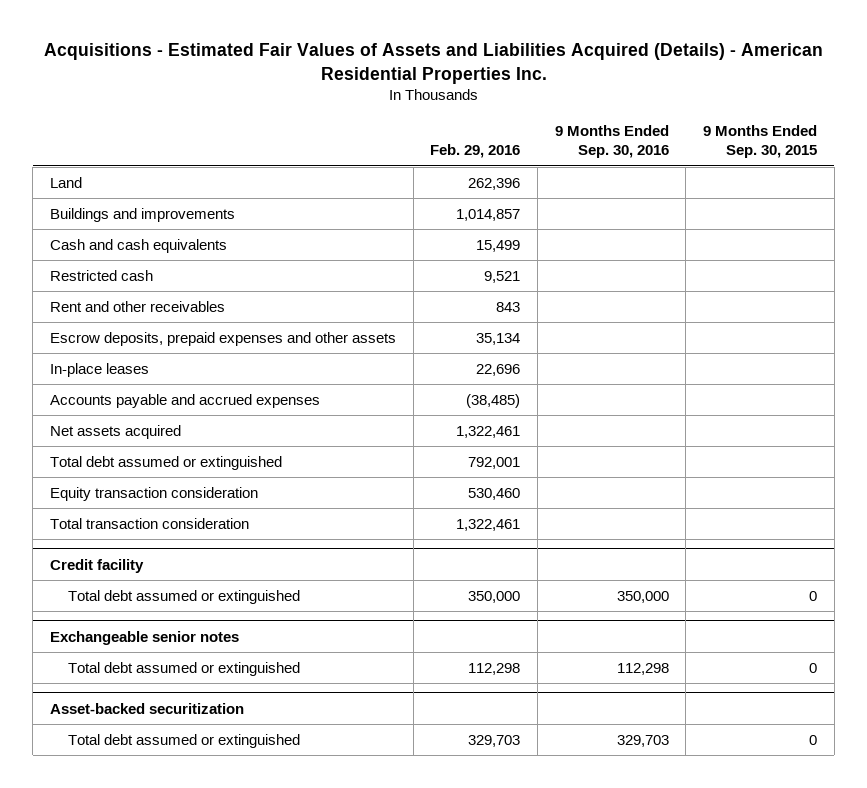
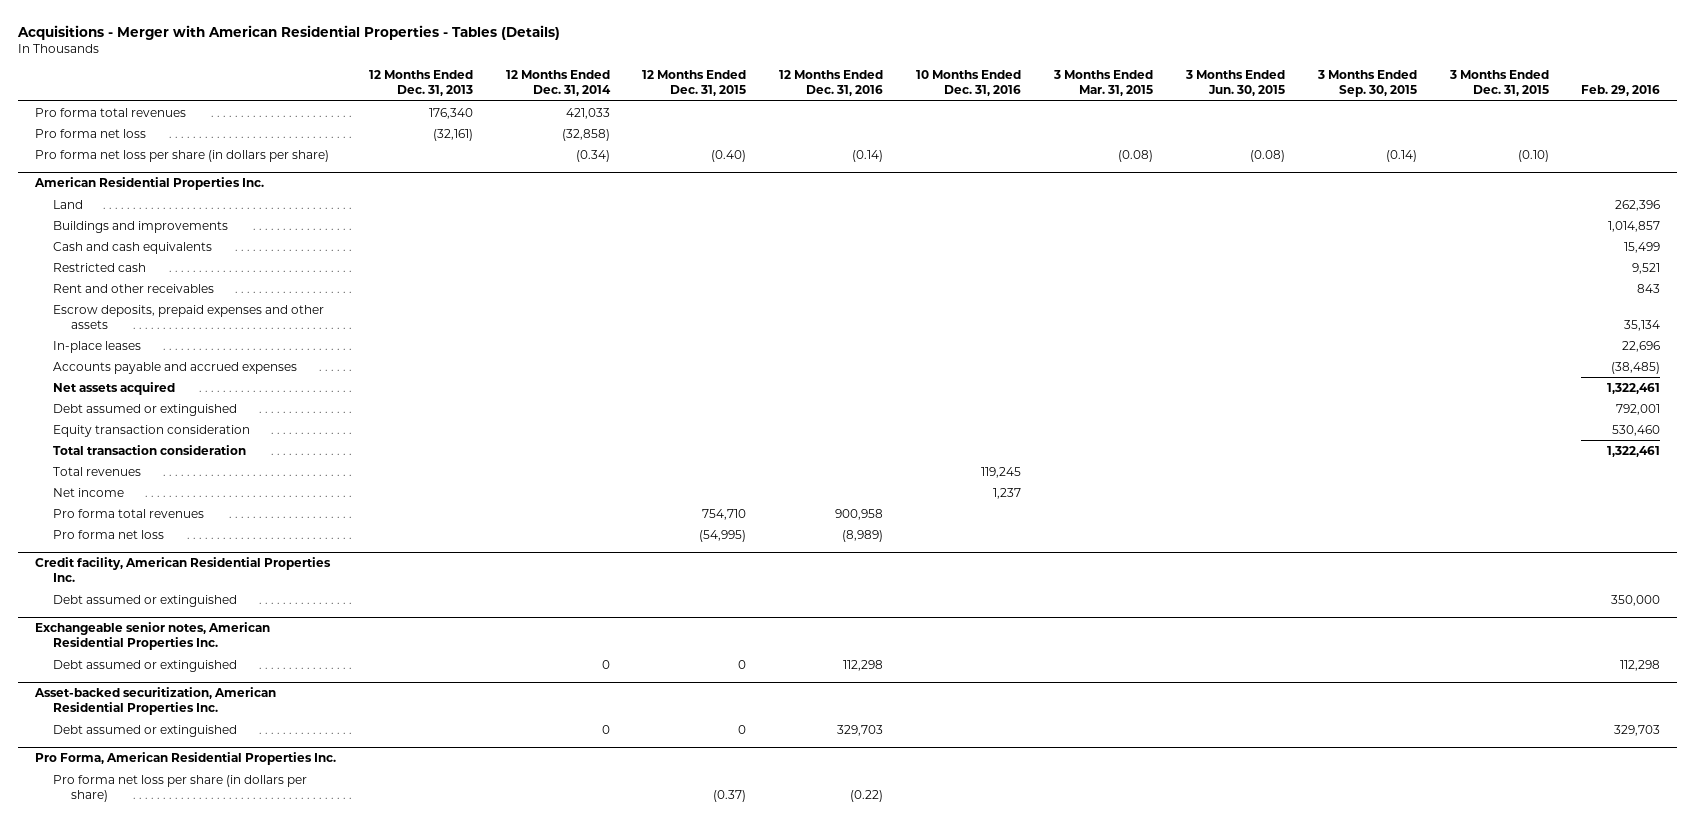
[43,43,823,84] Acquisitions - Estimated Fair Values of Assets and Liabilities Acquired (Details) - American Residential Properties Inc. -> [17,24,561,40] Acquisitions - Merger with American Residential Properties - Tables (Details)
[554,124,669,159] 9 Months Ended Sep. 30, 2016 -> none
[703,124,818,159] 9 Months Ended Sep. 30, 2015 -> none
none -> [368,70,473,97] 12 Months Ended Dec. 31, 2013
none -> [505,70,611,97] 12 Months Ended Dec. 31, 2014
none -> [642,70,747,97] 12 Months Ended Dec. 31, 2015
none -> [779,70,884,97] 12 Months Ended Dec. 31, 2016
none -> [916,70,1022,97] 10 Months Ended Dec. 31, 2016
none -> [1052,70,1153,97] 3 Months Ended Mar. 31, 2015
none -> [1184,70,1285,97] 3 Months Ended Jun. 30, 2015
none -> [1316,70,1417,98] 3 Months Ended Sep. 30, 2015
none -> [1448,70,1549,97] 3 Months Ended Dec. 31, 2015
none -> [34,107,186,117] Pro forma total revenues
none -> [34,128,146,138] Pro forma net loss
none -> [34,149,329,162] Pro forma net loss per share (in dollars per share)
none -> [33,177,264,191] American Residential Properties Inc.
[50,455,283,470] Total debt assumed or extinguished -> [53,403,238,416] Debt assumed or extinguished
[50,558,145,573] Credit facility -> none
[50,630,240,645] Exchangeable senior notes -> none
[50,702,245,714] Asset-backed securitization -> none
none -> [53,466,142,476] Total revenues
none -> [53,487,125,497] Net income
none -> [53,508,205,518] Pro forma total revenues
none -> [53,529,165,539] Pro forma net loss
none -> [34,557,331,583] Credit facility, American Residential Properties Inc.
[68,589,301,604] Total debt assumed or extinguished -> [53,594,238,607] Debt assumed or extinguished
none -> [34,622,270,651] Exchangeable senior notes, American Residential Properties Inc.
[68,661,301,676] Total debt assumed or extinguished -> [53,659,238,672] Debt assumed or extinguished
none -> [33,687,276,716] Asset-backed securitization, American Residential Properties Inc.
[68,733,301,748] Total debt assumed or extinguished -> [53,724,238,737] Debt assumed or extinguished
none -> [34,752,336,766] Pro Forma, American Residential Properties Inc.
none -> [53,774,308,802] Pro forma net loss per share (in dollars per share)

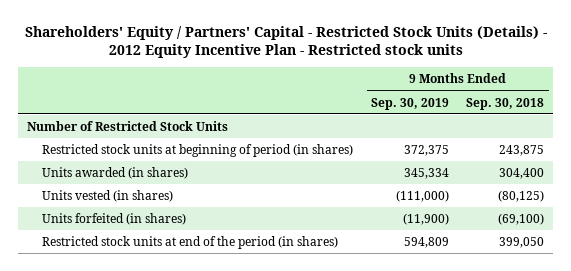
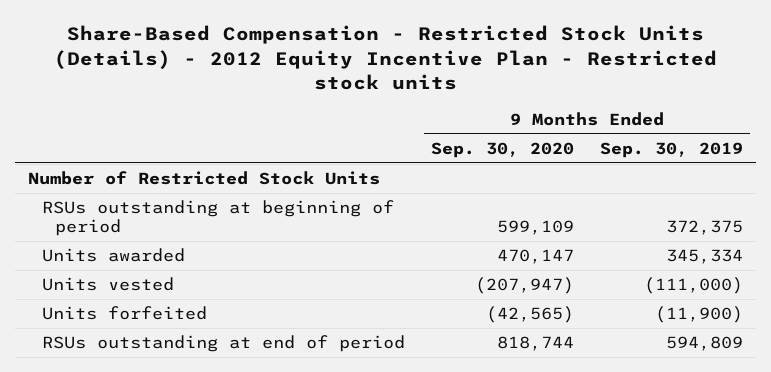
[24,25,547,59] Shareholders' Equity / Partners' Capital - Restricted Stock Units (Details) - 2012 Equity Incentive Plan - Restricted stock units -> [53,25,717,91] Share-Based Compensation - Restricted Stock Units (Details) - 2012 Equity Incentive Plan - Restricted stock units
[466,97,545,110] Sep. 30, 2018 -> none
none -> [430,141,574,158] Sep. 30, 2020
[42,143,354,157] Restricted stock units at beginning of period (in shares) -> [41,199,394,237] RSUs outstanding at beginning of period
[42,166,189,179] Units awarded (in shares) -> [41,247,185,262] Units awarded
[42,189,174,202] Units vested (in shares) -> [41,276,174,291] Units vested
[42,212,187,225] Units forfeited (in shares) -> [41,305,207,320] Units forfeited
[42,235,339,249] Restricted stock units at end of the period (in shares) -> [41,334,405,352] RSUs outstanding at end of period

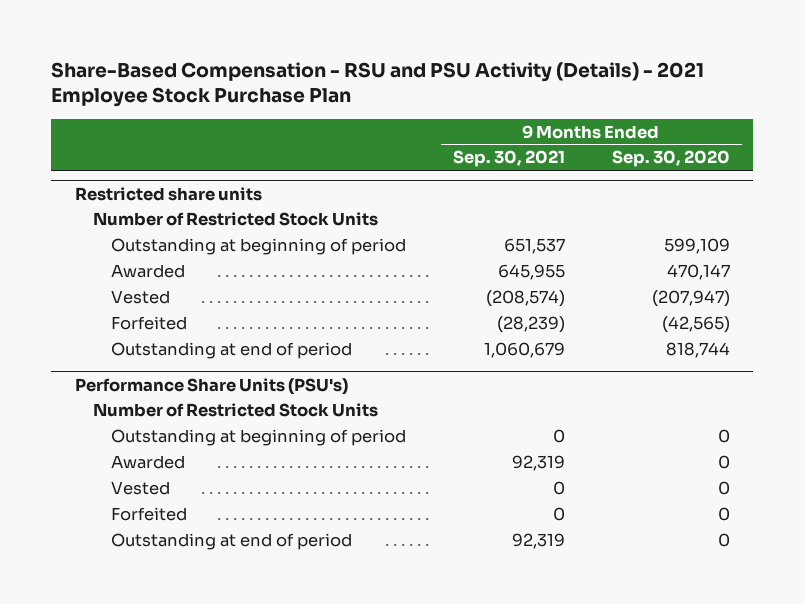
[53,25,717,91] Share-Based Compensation - Restricted Stock Units (Details) - 2012 Equity Incentive Plan - Restricted stock units -> [51,61,705,108] Share-Based Compensation - RSU and PSU Activity (Details) - 2021 Employee Stock Purchase Plan
[600,141,744,158] Sep. 30, 2019 -> none
none -> [452,150,565,168] Sep. 30, 2021
none -> [74,186,262,201] Restricted share units
[41,199,394,237] RSUs outstanding at beginning of period -> [110,237,406,255] Outstanding at beginning of period
[41,247,185,262] Units awarded -> [110,263,185,278] Awarded
[41,276,174,291] Units vested -> [110,289,170,304] Vested
[41,305,207,320] Units forfeited -> [110,315,187,330] Forfeited
[41,334,405,352] RSUs outstanding at end of period -> [110,341,352,359] Outstanding at end of period
none -> [74,377,348,395] Performance Share Units (PSU's)
none -> [92,402,378,417] Number of Restricted Stock Units
none -> [110,428,406,446] Outstanding at beginning of period
none -> [110,454,185,469] Awarded
none -> [110,480,170,495] Vested
none -> [110,506,187,521] Forfeited
none -> [110,532,352,550] Outstanding at end of period

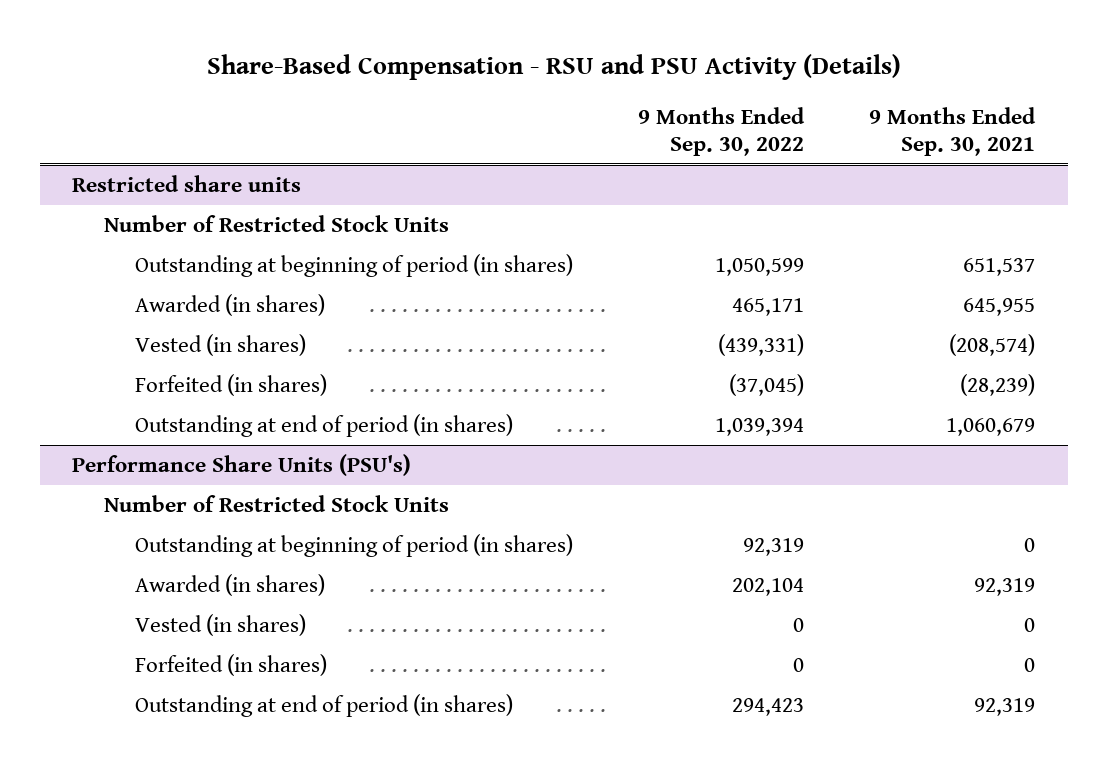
[51,61,705,108] Share-Based Compensation - RSU and PSU Activity (Details) - 2021 Employee Stock Purchase Plan -> [206,54,901,81] Share-Based Compensation - RSU and PSU Activity (Details)
[611,150,730,168] Sep. 30, 2020 -> none
none -> [638,106,806,156] 9 Months Ended Sep. 30, 2022
[110,237,406,255] Outstanding at beginning of period -> [135,253,574,277] Outstanding at beginning of period (in shares)
[110,263,185,278] Awarded -> [135,293,326,316] Awarded (in shares)
[110,289,170,304] Vested -> [135,333,307,356] Vested (in shares)
[110,315,187,330] Forfeited -> [135,373,328,396] Forfeited (in shares)
[110,341,352,359] Outstanding at end of period -> [135,413,514,437] Outstanding at end of period (in shares)
[110,428,406,446] Outstanding at beginning of period -> [135,533,574,557] Outstanding at beginning of period (in shares)
[110,454,185,469] Awarded -> [135,573,326,596] Awarded (in shares)
[110,480,170,495] Vested -> [135,613,307,636] Vested (in shares)
[110,506,187,521] Forfeited -> [135,653,328,676] Forfeited (in shares)
[110,532,352,550] Outstanding at end of period -> [135,693,514,717] Outstanding at end of period (in shares)

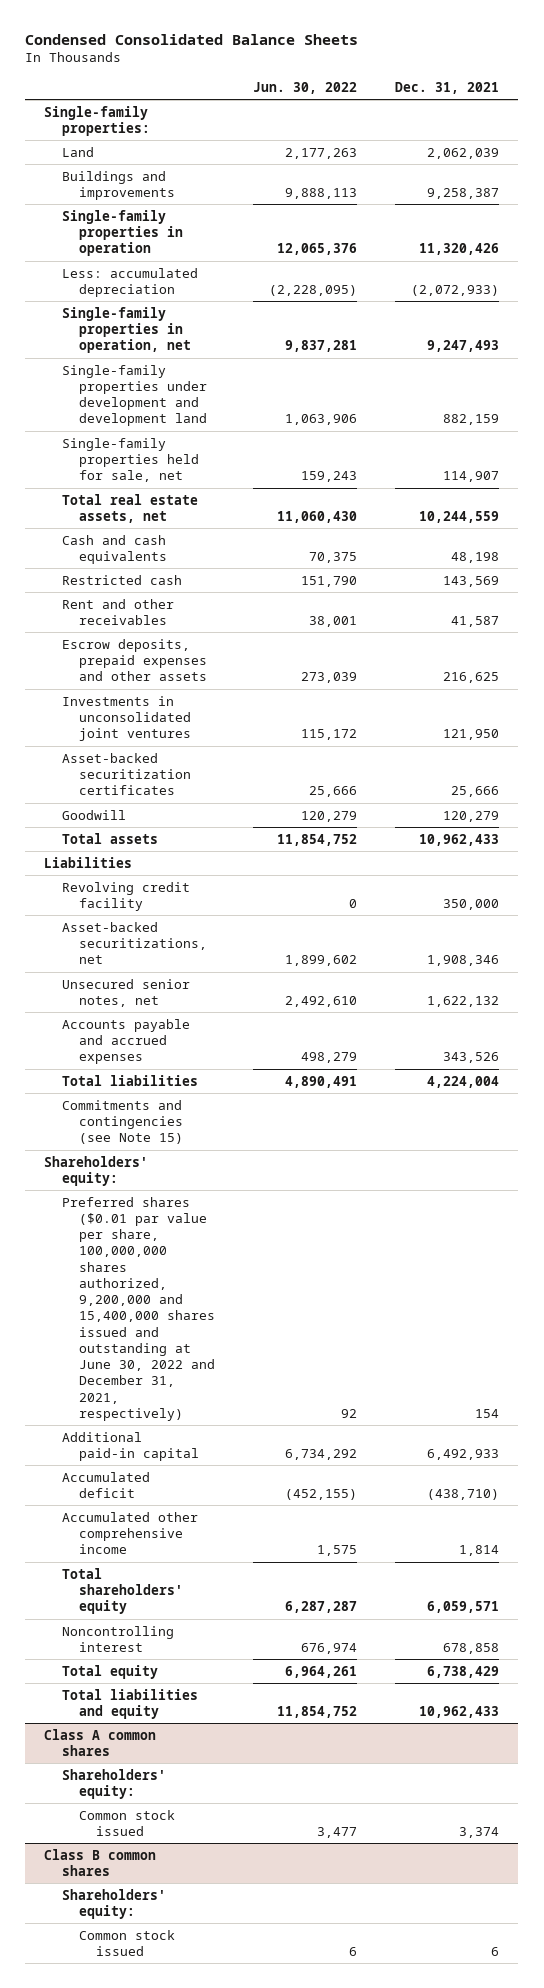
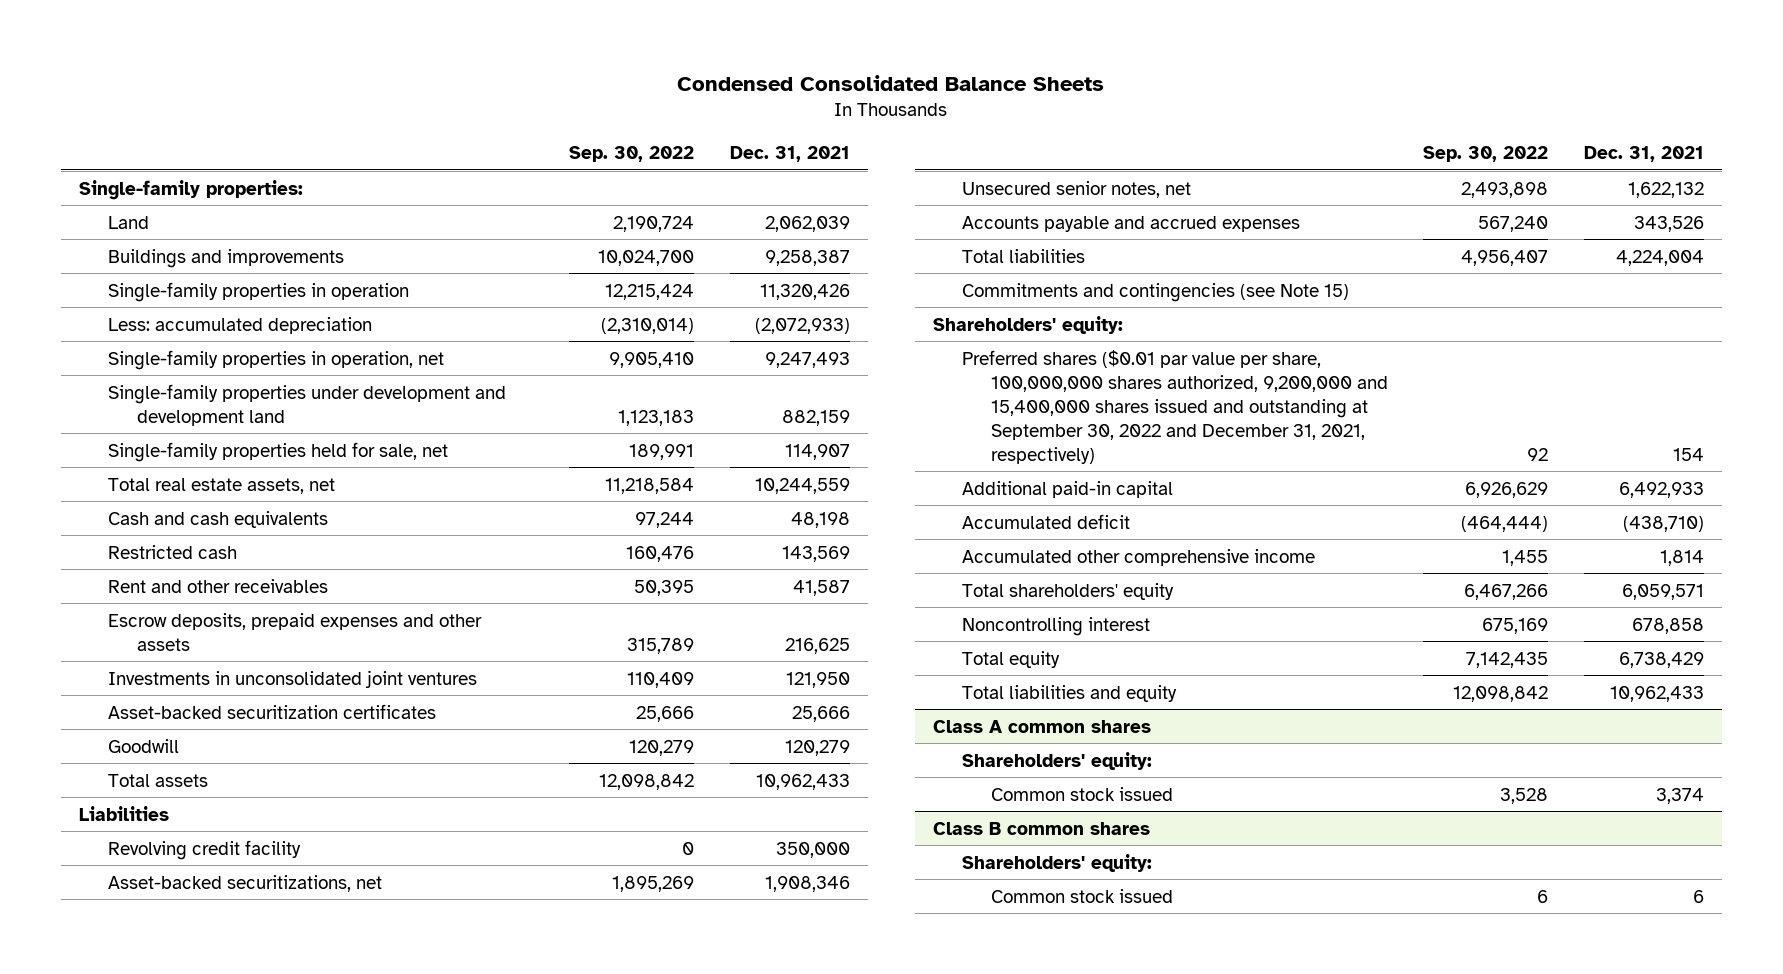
[253,81,358,94] Jun. 30, 2022 -> none
none -> [569,146,695,163] Sep. 30, 2022
[61,1196,215,1421] Preferred shares ($0.01 par value per share, 100,000,000 shares authorized, 9,200,000 and 15,400,000 shares issued and outstanding at June 30, 2022 and December 31, 2021, respectively) -> [961,349,1388,464] Preferred shares ($0.01 par value per share, 100,000,000 shares authorized, 9,200,000 and 15,400,000 shares issued and outstanding at September 30, 2022 and December 31, 2021, respectively)

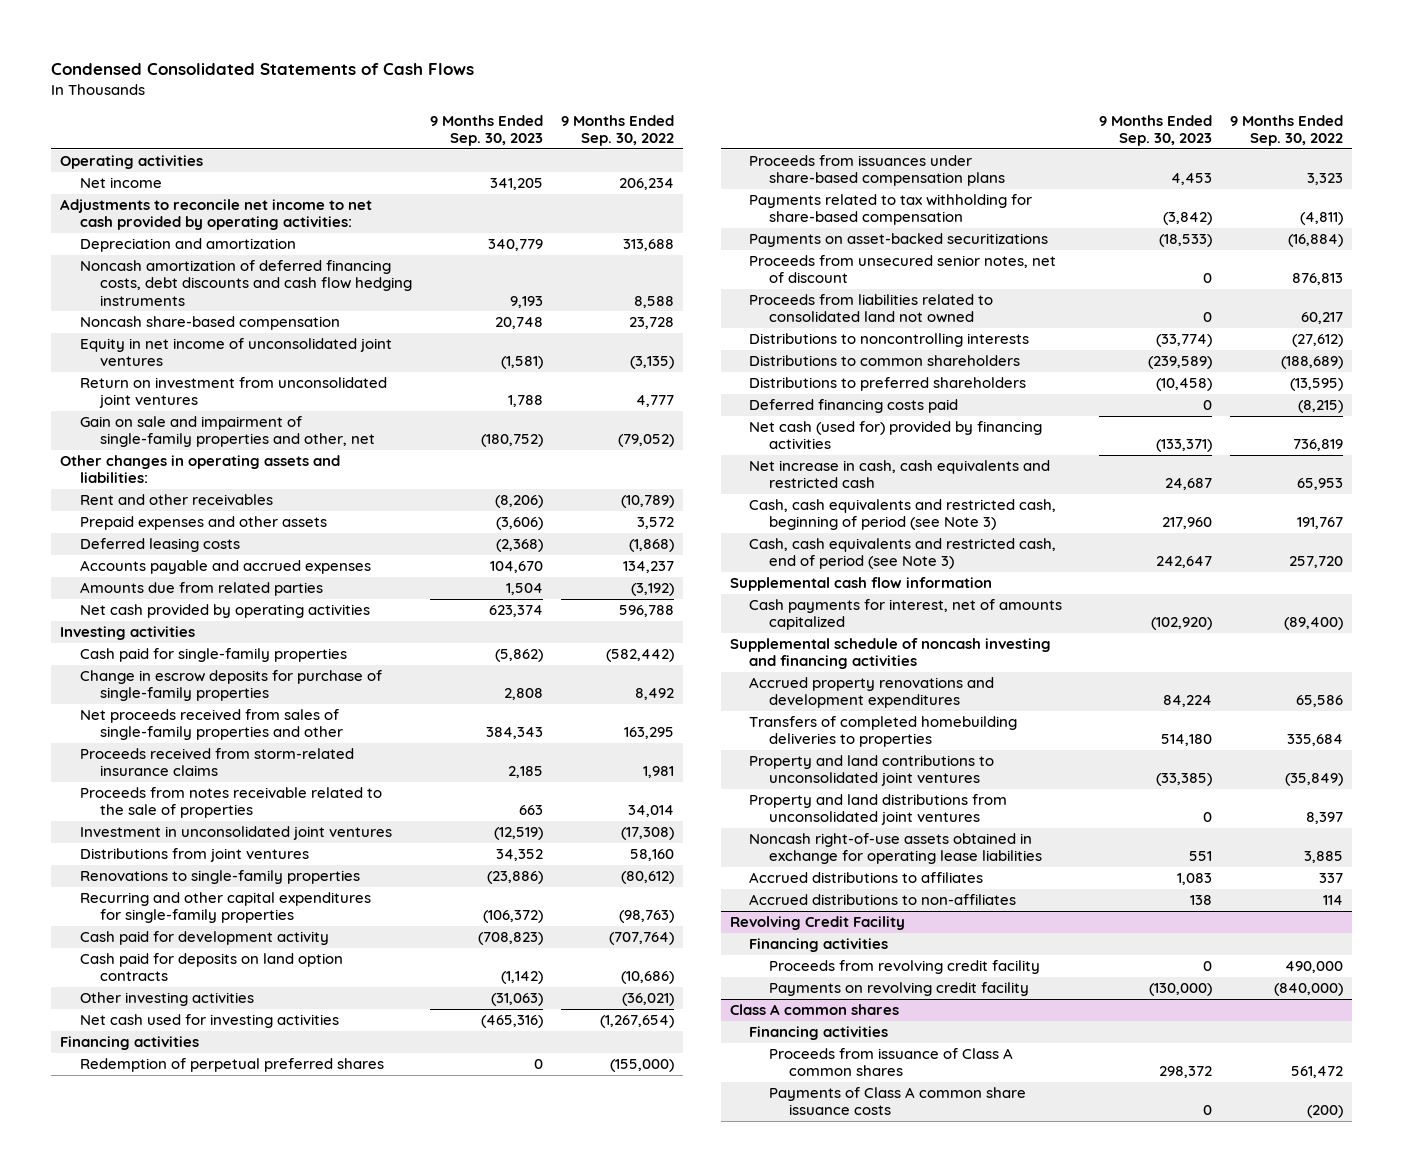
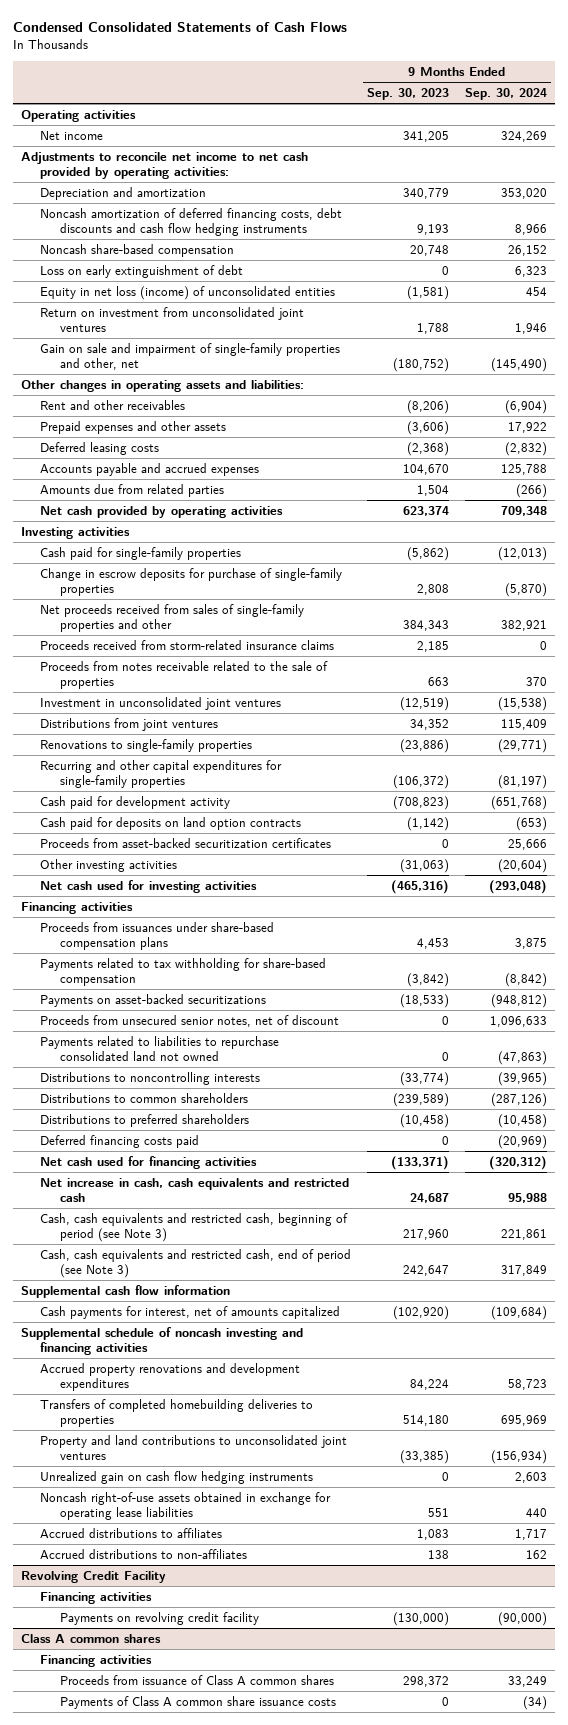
[561,115,675,147] 9 Months Ended Sep. 30, 2022 -> none
none -> [465,87,548,100] Sep. 30, 2024
none -> [40,264,244,278] Loss on early extinguishment of debt
[80,338,393,367] Equity in net income of unconsolidated joint ventures -> [40,285,336,300] Equity in net loss (income) of unconsolidated entities
none -> [40,837,332,848] Proceeds from asset-backed securitization certificates
[80,1058,385,1073] Redemption of perpetual preferred shares -> none
[749,294,994,324] Proceeds from liabilities related to consolidated land not owned -> [40,1035,280,1061] Payments related to liabilities to repurchase consolidated land not owned
[749,421,1043,450] Net cash (used for) provided by financing activities -> [40,1155,258,1169] Net cash used for financing activities
[749,794,1008,826] Property and land distributions from unconsolidated joint ventures -> none
none -> [40,1470,314,1484] Unrealized gain on cash flow hedging instruments
[769,960,1041,975] Proceeds from revolving credit facility -> none

